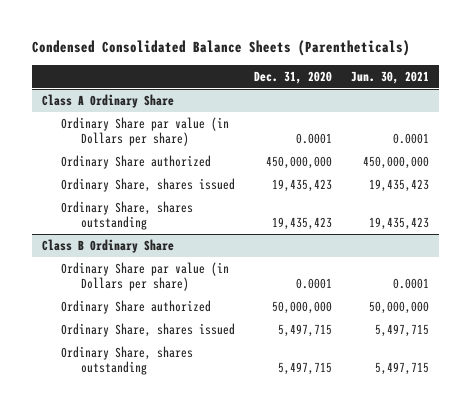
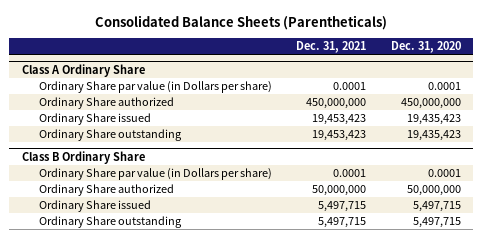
[32,40,411,57] Condensed Consolidated Balance Sheets (Parentheticals) -> [95,14,388,30] Consolidated Balance Sheets (Parentheticals)
[351,70,430,84] Jun. 30, 2021 -> none
none -> [296,41,367,54] Dec. 31, 2021
[61,177,236,192] Ordinary Share, shares issued -> [38,113,151,126] Ordinary Share issued
[61,200,194,231] Ordinary Share, shares outstanding -> [38,129,182,142] Ordinary Share outstanding
[61,322,236,337] Ordinary Share, shares issued -> [38,200,151,213] Ordinary Share issued
[61,345,194,376] Ordinary Share, shares outstanding -> [38,216,182,229] Ordinary Share outstanding

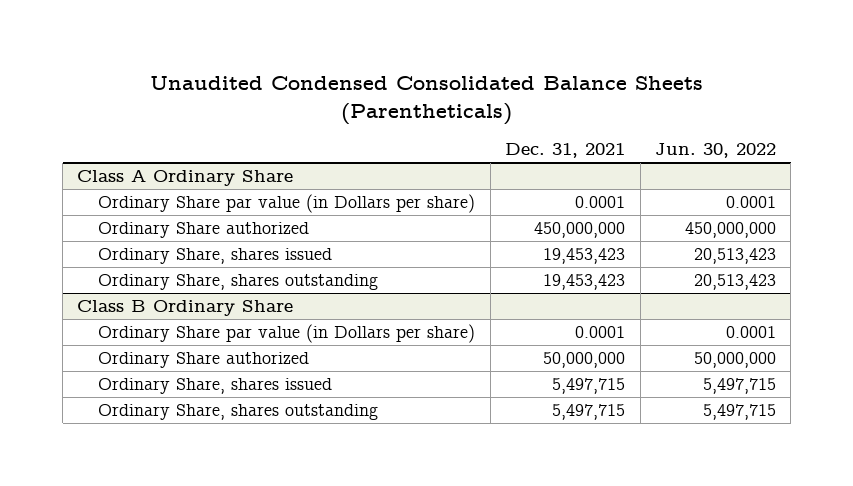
[95,14,388,30] Consolidated Balance Sheets (Parentheticals) -> [149,76,703,126] Unaudited Condensed Consolidated Balance Sheets (Parentheticals)
[391,41,462,54] Dec. 31, 2020 -> none
none -> [655,143,777,159] Jun. 30, 2022
[38,113,151,126] Ordinary Share issued -> [98,248,333,265] Ordinary Share, shares issued
[38,129,182,142] Ordinary Share outstanding -> [98,274,379,291] Ordinary Share, shares outstanding
[38,200,151,213] Ordinary Share issued -> [98,378,333,395] Ordinary Share, shares issued
[38,216,182,229] Ordinary Share outstanding -> [98,404,379,421] Ordinary Share, shares outstanding

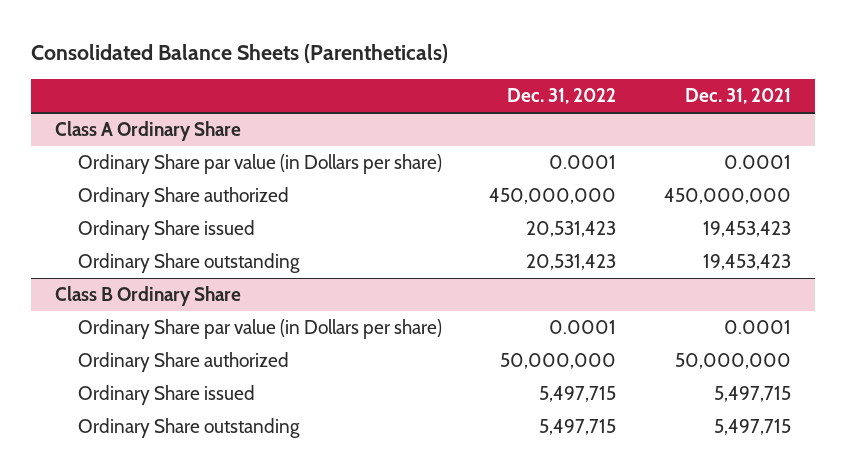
[149,76,703,126] Unaudited Condensed Consolidated Balance Sheets (Parentheticals) -> [31,44,449,64] Consolidated Balance Sheets (Parentheticals)
[655,143,777,159] Jun. 30, 2022 -> none
none -> [507,88,617,105] Dec. 31, 2022
[98,248,333,265] Ordinary Share, shares issued -> [77,220,255,241] Ordinary Share issued
[98,274,379,291] Ordinary Share, shares outstanding -> [77,253,300,274] Ordinary Share outstanding
[98,378,333,395] Ordinary Share, shares issued -> [77,385,255,406] Ordinary Share issued
[98,404,379,421] Ordinary Share, shares outstanding -> [77,418,300,439] Ordinary Share outstanding

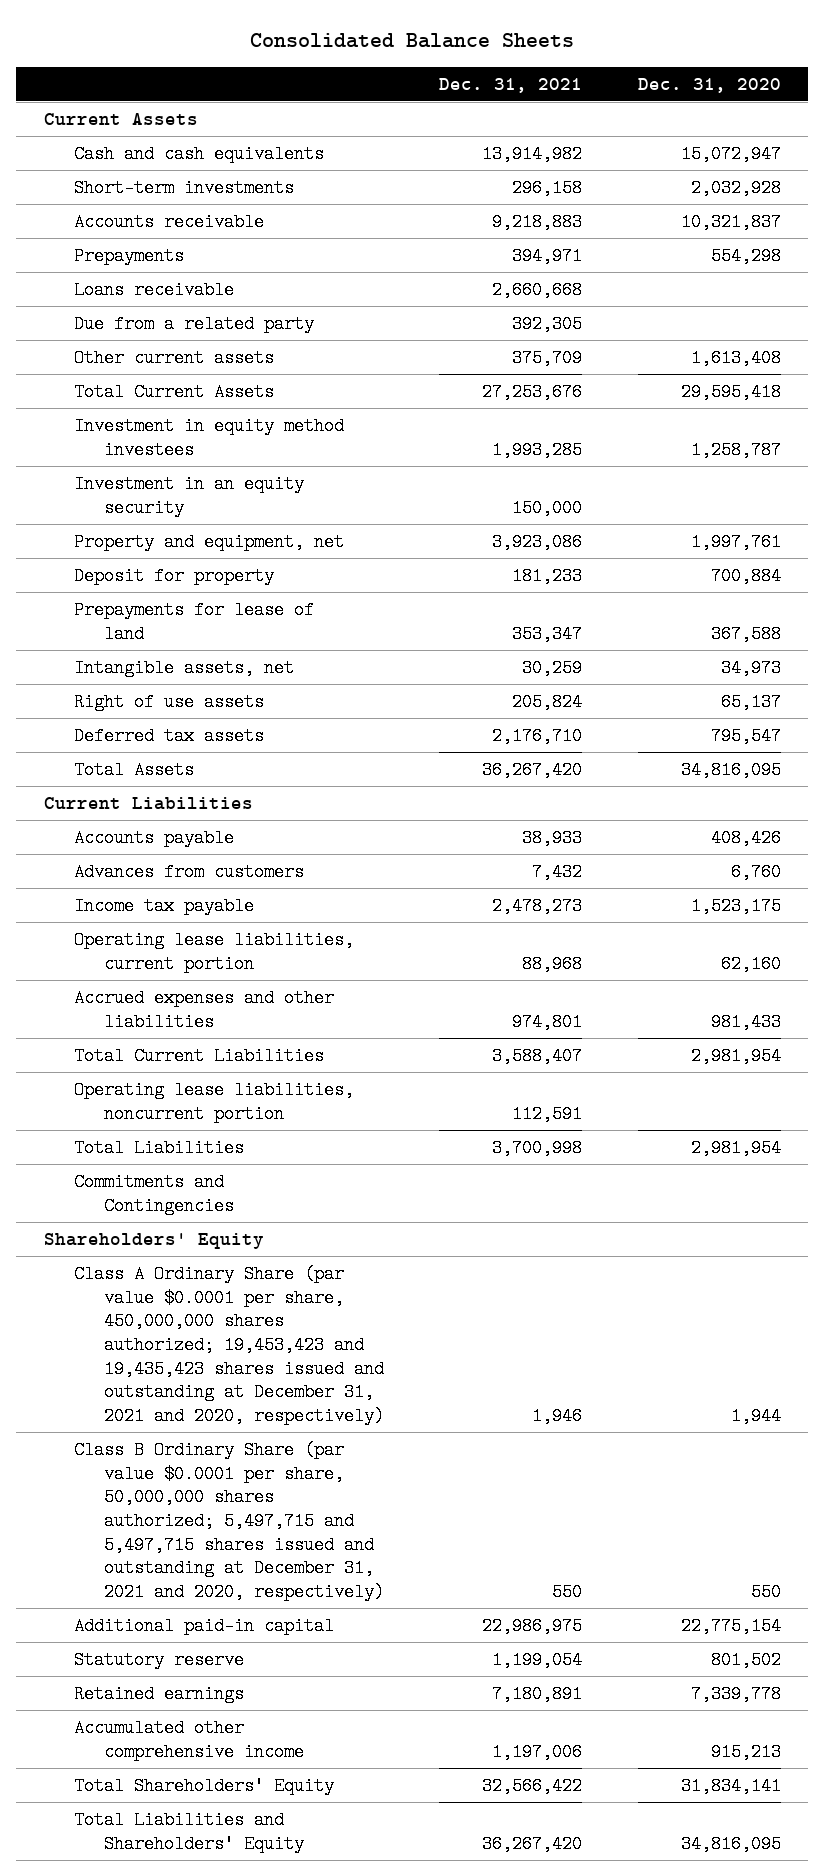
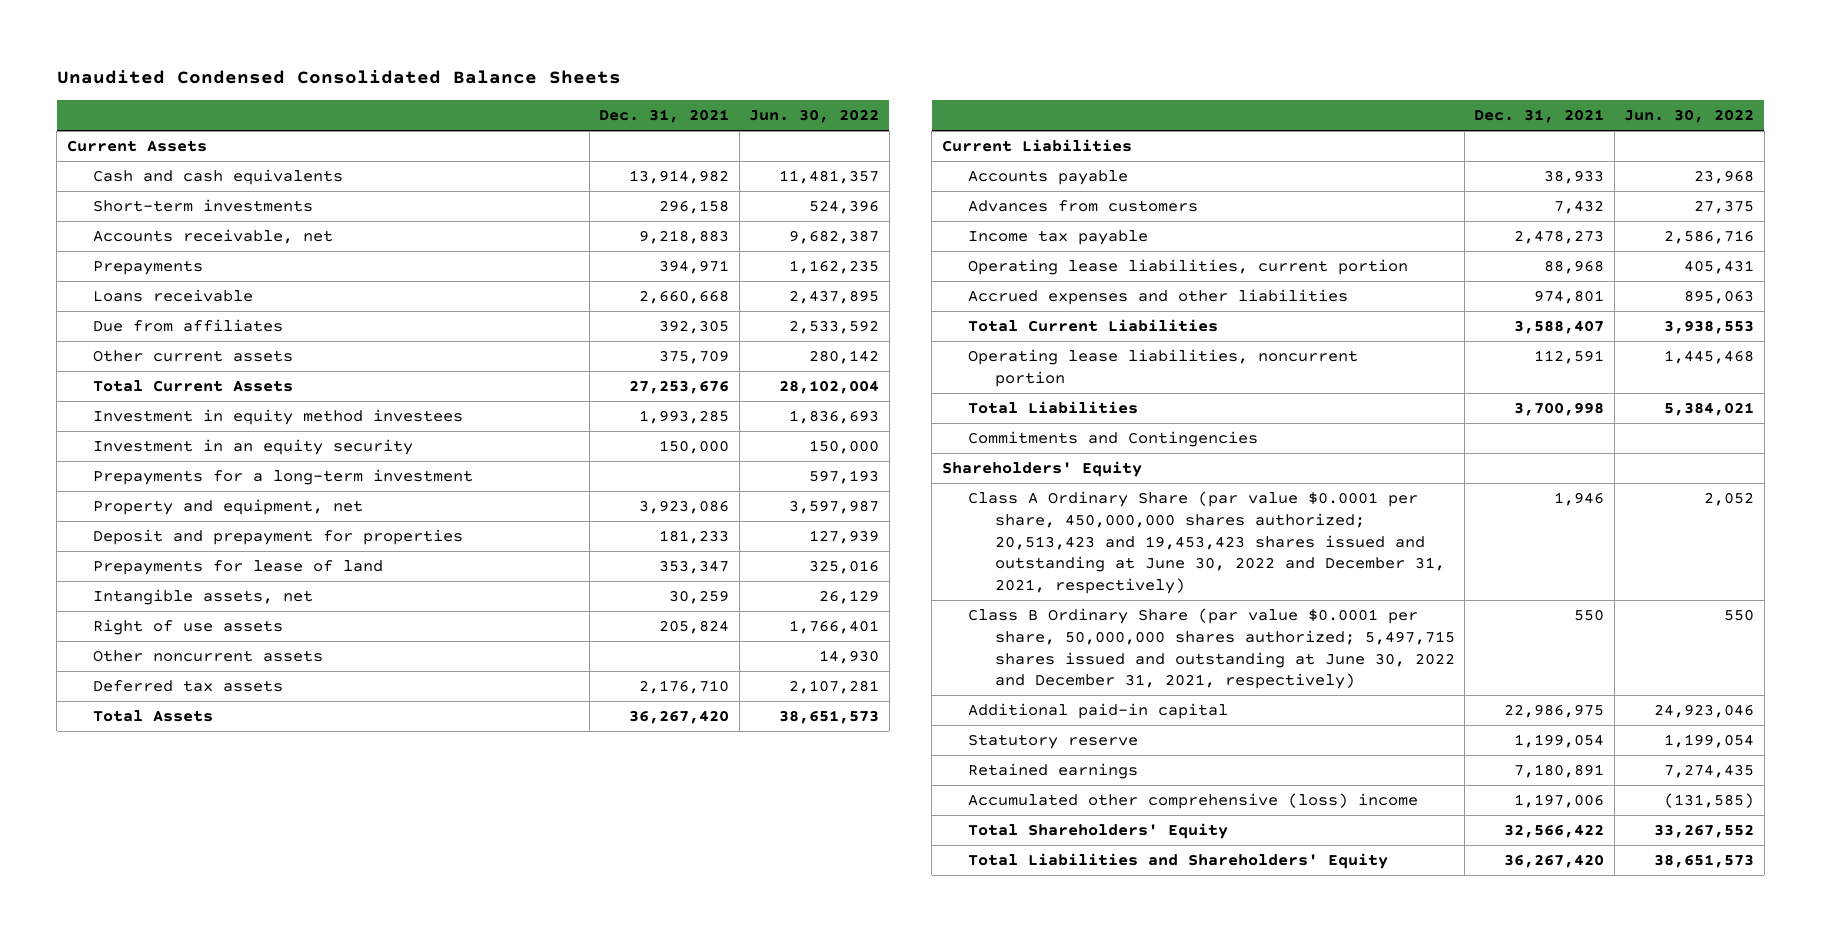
[250,32,575,48] Consolidated Balance Sheets -> [56,70,621,85] Unaudited Condensed Consolidated Balance Sheets
[637,77,781,93] Dec. 31, 2020 -> none
none -> [749,109,880,124] Jun. 30, 2022
[73,213,264,232] Accounts receivable -> [92,229,333,245] Accounts receivable, net
[73,315,314,334] Due from a related party -> [92,319,283,333] Due from affiliates
none -> [92,469,473,486] Prepayments for a long-term investment
[73,567,274,586] Deposit for property -> [92,529,463,546] Deposit and prepayment for properties
none -> [92,650,323,663] Other noncurrent assets
[73,1265,384,1425] Class A Ordinary Share (par value $0.0001 per share, 450,000,000 shares authorized; 19,453,423 and 19,435,423 shares issued and outstanding at December 31, 2021 and 2020, respectively) -> [968,491,1445,595] Class A Ordinary Share (par value $0.0001 per share, 450,000,000 shares authorized; 20,513,423 and 19,453,423 shares issued and outstanding at June 30, 2022 and December 31, 2021, respectively)
[73,1441,384,1601] Class B Ordinary Share (par value $0.0001 per share, 50,000,000 shares authorized; 5,497,715 and 5,497,715 shares issued and outstanding at December 31, 2021 and 2020, respectively) -> [968,608,1455,690] Class B Ordinary Share (par value $0.0001 per share, 50,000,000 shares authorized; 5,497,715 shares issued and outstanding at June 30, 2022 and December 31, 2021, respectively)
[73,1719,304,1761] Accumulated other comprehensive income -> [968,793,1419,810] Accumulated other comprehensive (loss) income

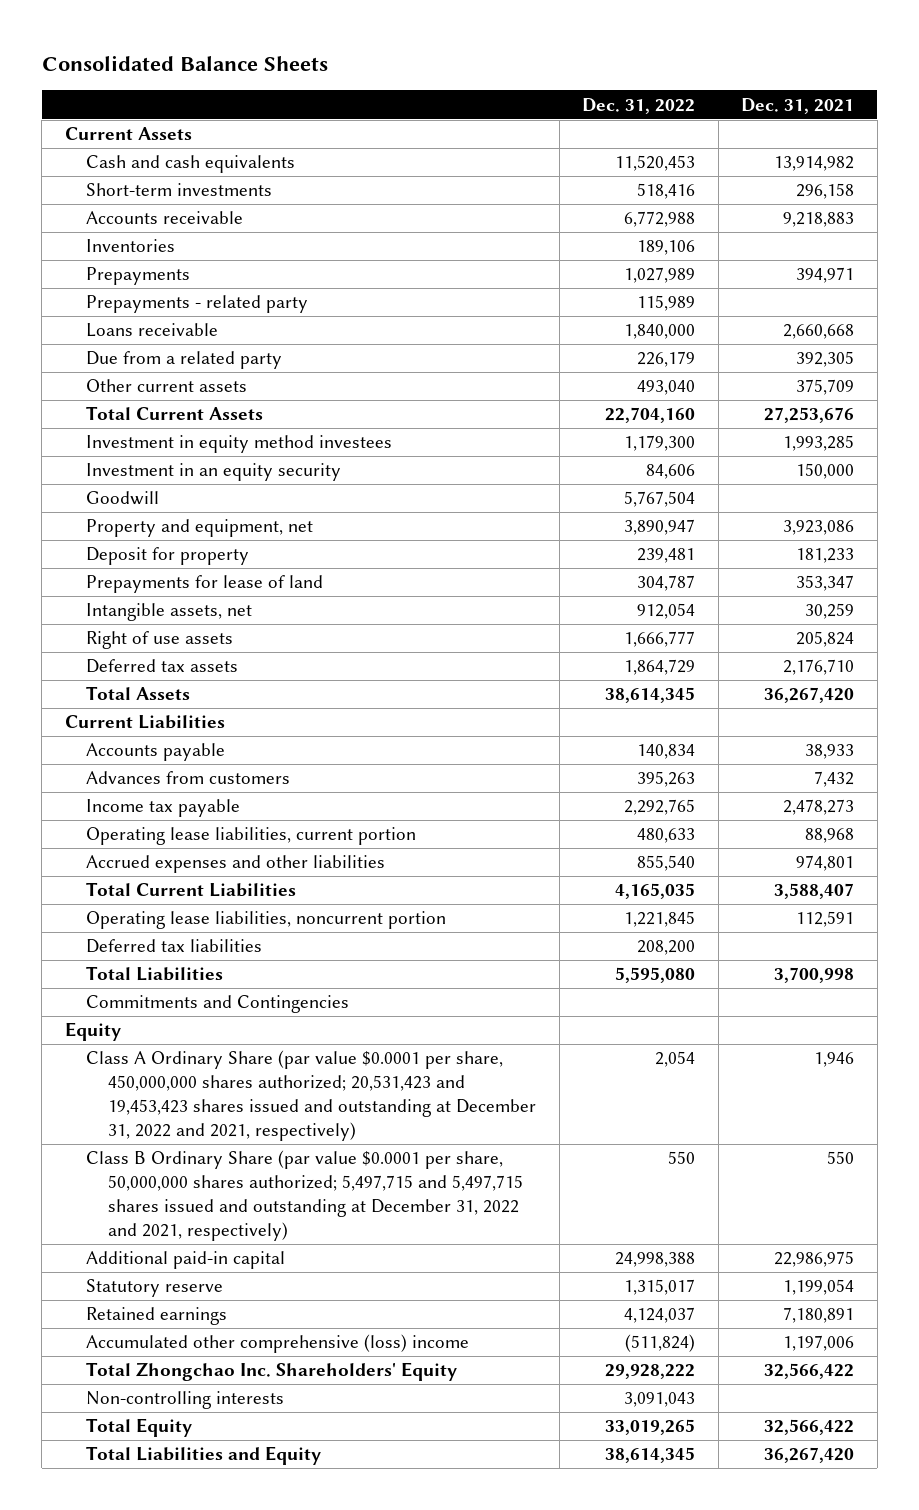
[56,70,621,85] Unaudited Condensed Consolidated Balance Sheets -> [41,55,328,72] Consolidated Balance Sheets
[749,109,880,124] Jun. 30, 2022 -> none
none -> [582,97,696,114] Dec. 31, 2022
[92,229,333,245] Accounts receivable, net -> [86,211,244,225] Accounts receivable
none -> [86,239,176,253] Inventories
none -> [86,295,309,314] Prepayments - related party
[92,319,283,333] Due from affiliates -> [86,351,283,370] Due from a related party
[92,469,473,486] Prepayments for a long-term investment -> none
none -> [86,491,160,506] Goodwill
[92,529,463,546] Deposit and prepayment for properties -> [86,547,250,566] Deposit for property
[92,650,323,663] Other noncurrent assets -> none
none -> [86,939,263,954] Deferred tax liabilities
[941,461,1142,478] Shareholders' Equity -> [64,1022,121,1042] Equity
[968,491,1445,595] Class A Ordinary Share (par value $0.0001 per share, 450,000,000 shares authorized; 20,513,423 and 19,453,423 shares issued and outstanding at June 30, 2022 and December 31, 2021, respectively) -> [86,1050,537,1141] Class A Ordinary Share (par value $0.0001 per share, 450,000,000 shares authorized; 20,531,423 and 19,453,423 shares issued and outstanding at December 31, 2022 and 2021, respectively)
[968,608,1455,690] Class B Ordinary Share (par value $0.0001 per share, 50,000,000 shares authorized; 5,497,715 shares issued and outstanding at June 30, 2022 and December 31, 2021, respectively) -> [86,1150,524,1241] Class B Ordinary Share (par value $0.0001 per share, 50,000,000 shares authorized; 5,497,715 and 5,497,715 shares issued and outstanding at December 31, 2022 and 2021, respectively)
[968,823,1229,840] Total Shareholders' Equity -> [86,1362,458,1382] Total Zhongchao Inc. Shareholders' Equity
none -> [86,1391,285,1410] Non-controlling interests
none -> [86,1418,193,1438] Total Equity
[968,853,1389,870] Total Liabilities and Shareholders' Equity -> [86,1446,322,1466] Total Liabilities and Equity

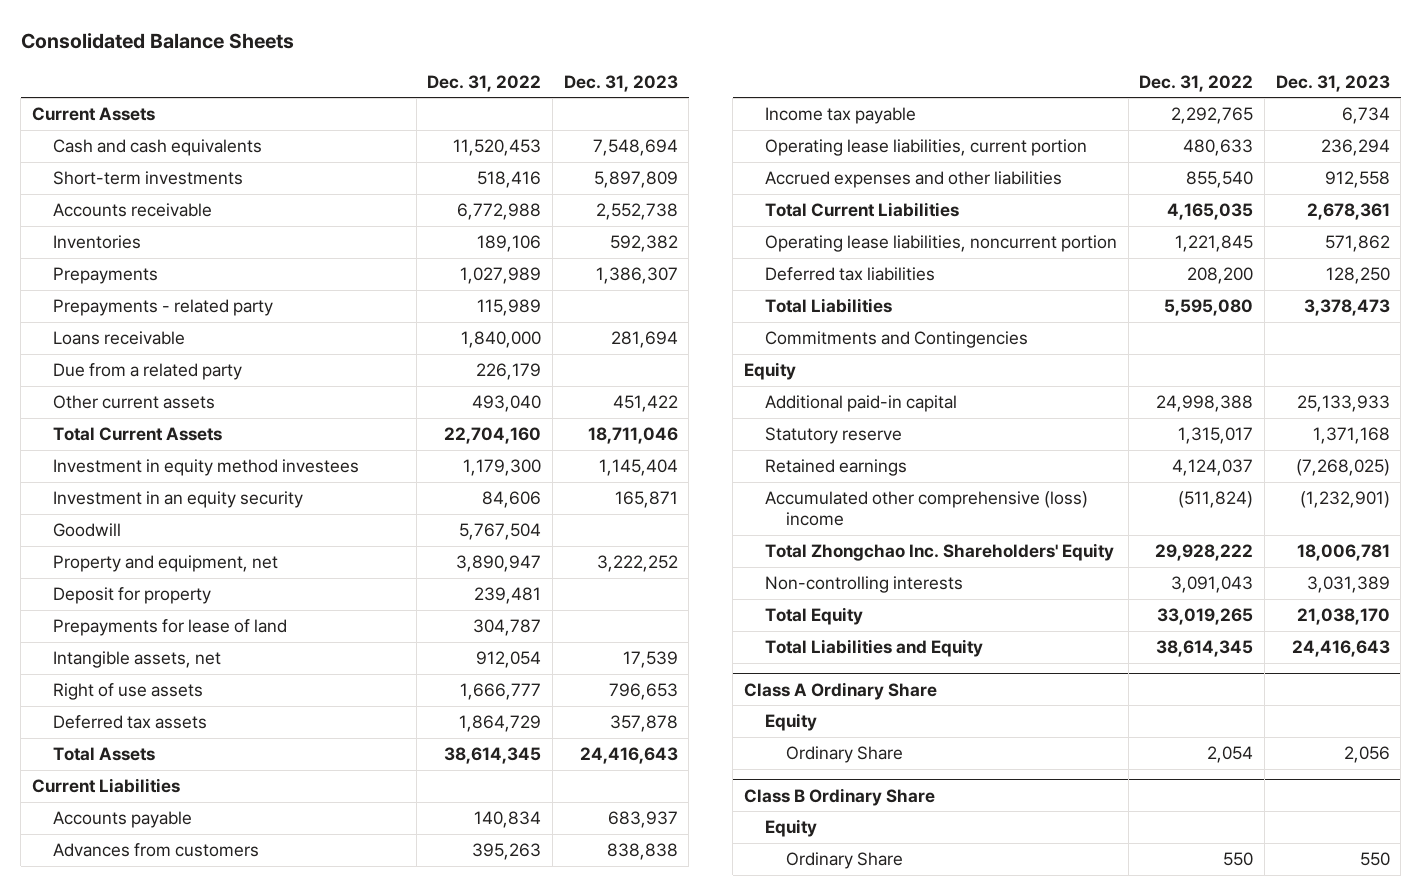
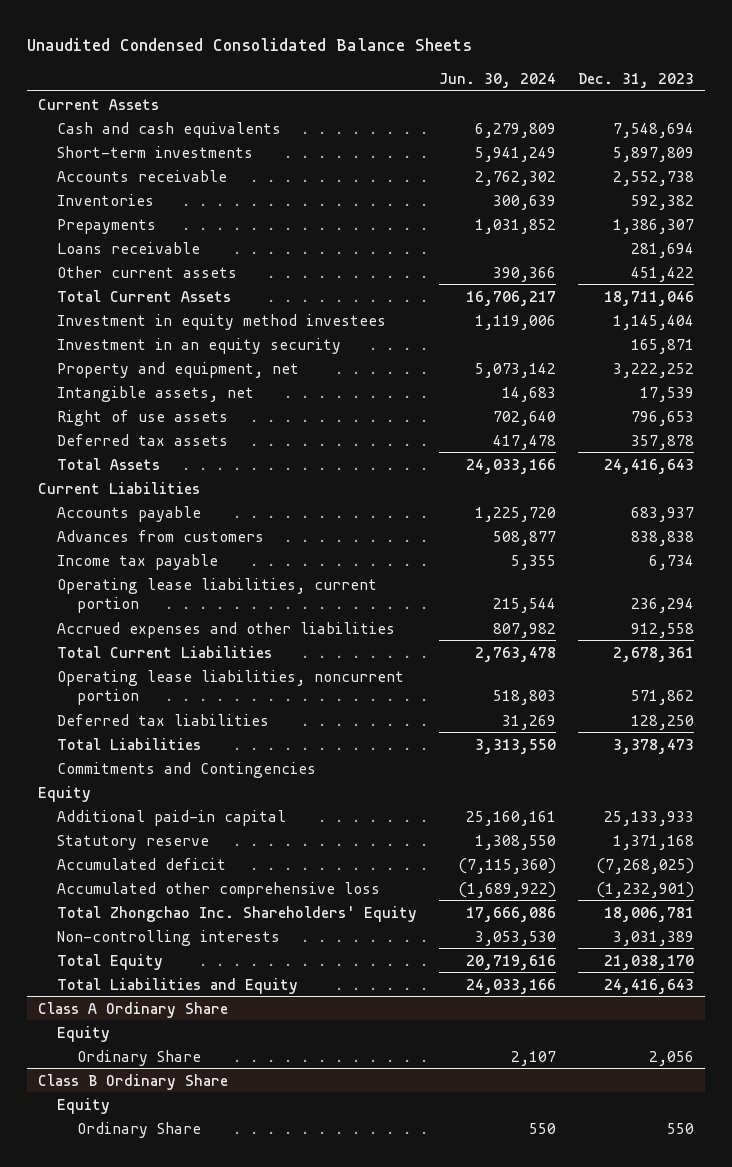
[20,33,294,50] Consolidated Balance Sheets -> [26,37,472,51] Unaudited Condensed Consolidated Balance Sheets
[427,74,542,92] Dec. 31, 2022 -> none
none -> [439,72,557,88] Jun. 30, 2024
[53,299,274,317] Prepayments - related party -> none
[53,363,243,381] Due from a related party -> none
[53,523,122,538] Goodwill -> none
[53,587,212,605] Deposit for property -> none
[53,619,288,637] Prepayments for lease of land -> none
[764,459,907,477] Retained earnings -> [57,857,227,870] Accumulated deficit
[764,491,1088,527] Accumulated other comprehensive (loss) income -> [57,881,381,898] Accumulated other comprehensive loss

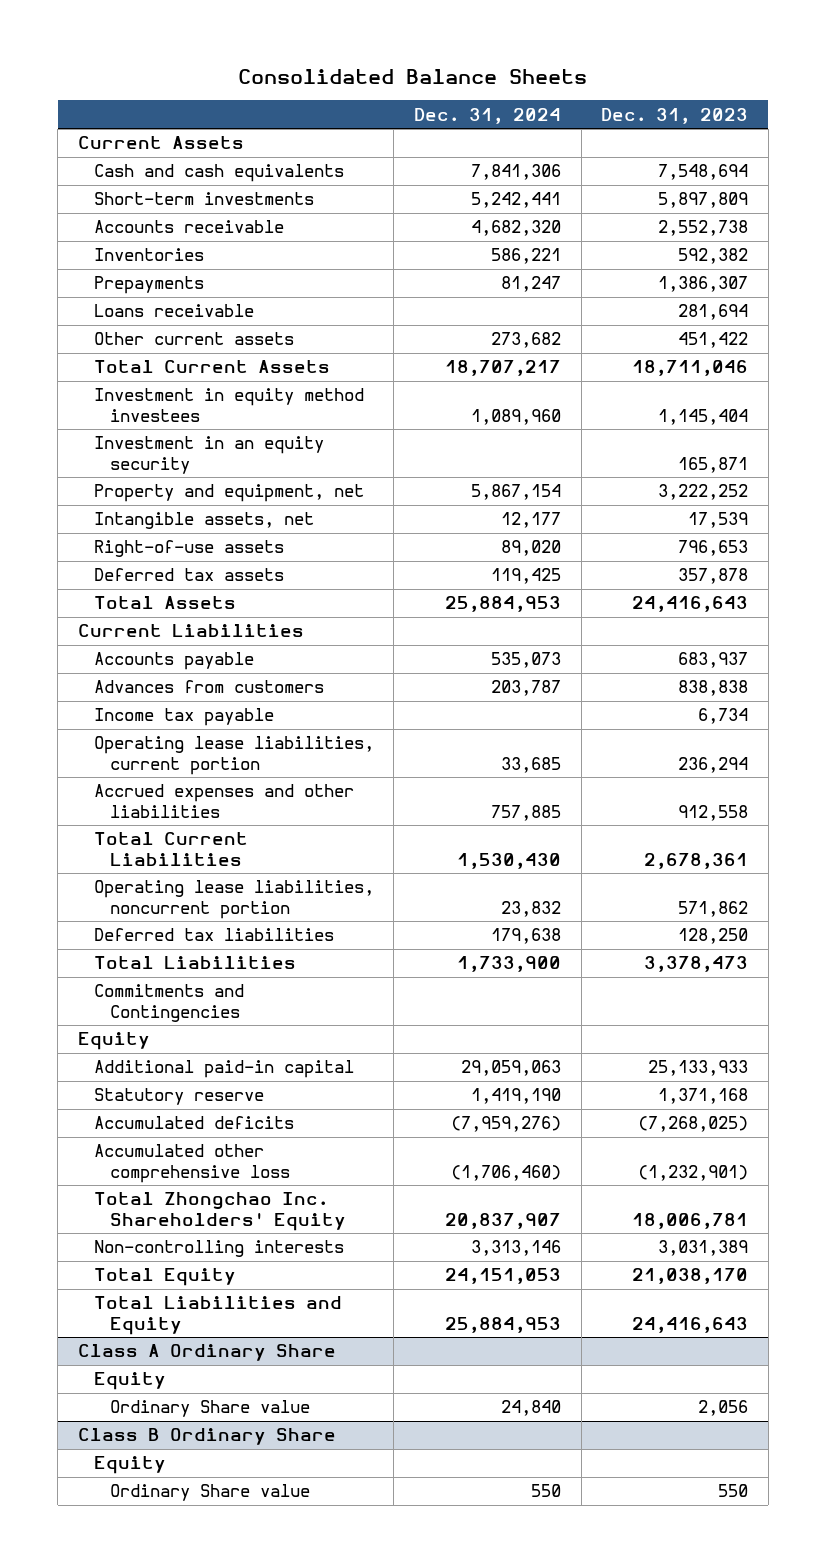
[26,37,472,51] Unaudited Condensed Consolidated Balance Sheets -> [237,68,587,84] Consolidated Balance Sheets
[439,72,557,88] Jun. 30, 2024 -> none
none -> [414,107,562,124] Dec. 31, 2024
[57,409,229,426] Right of use assets -> [93,540,284,558] Right-of-use assets
[57,857,227,870] Accumulated deficit -> [93,1116,294,1130] Accumulated deficits
[76,1049,201,1066] Ordinary Share -> [110,1400,311,1418] Ordinary Share value
[76,1121,201,1138] Ordinary Share -> [110,1484,311,1502] Ordinary Share value

